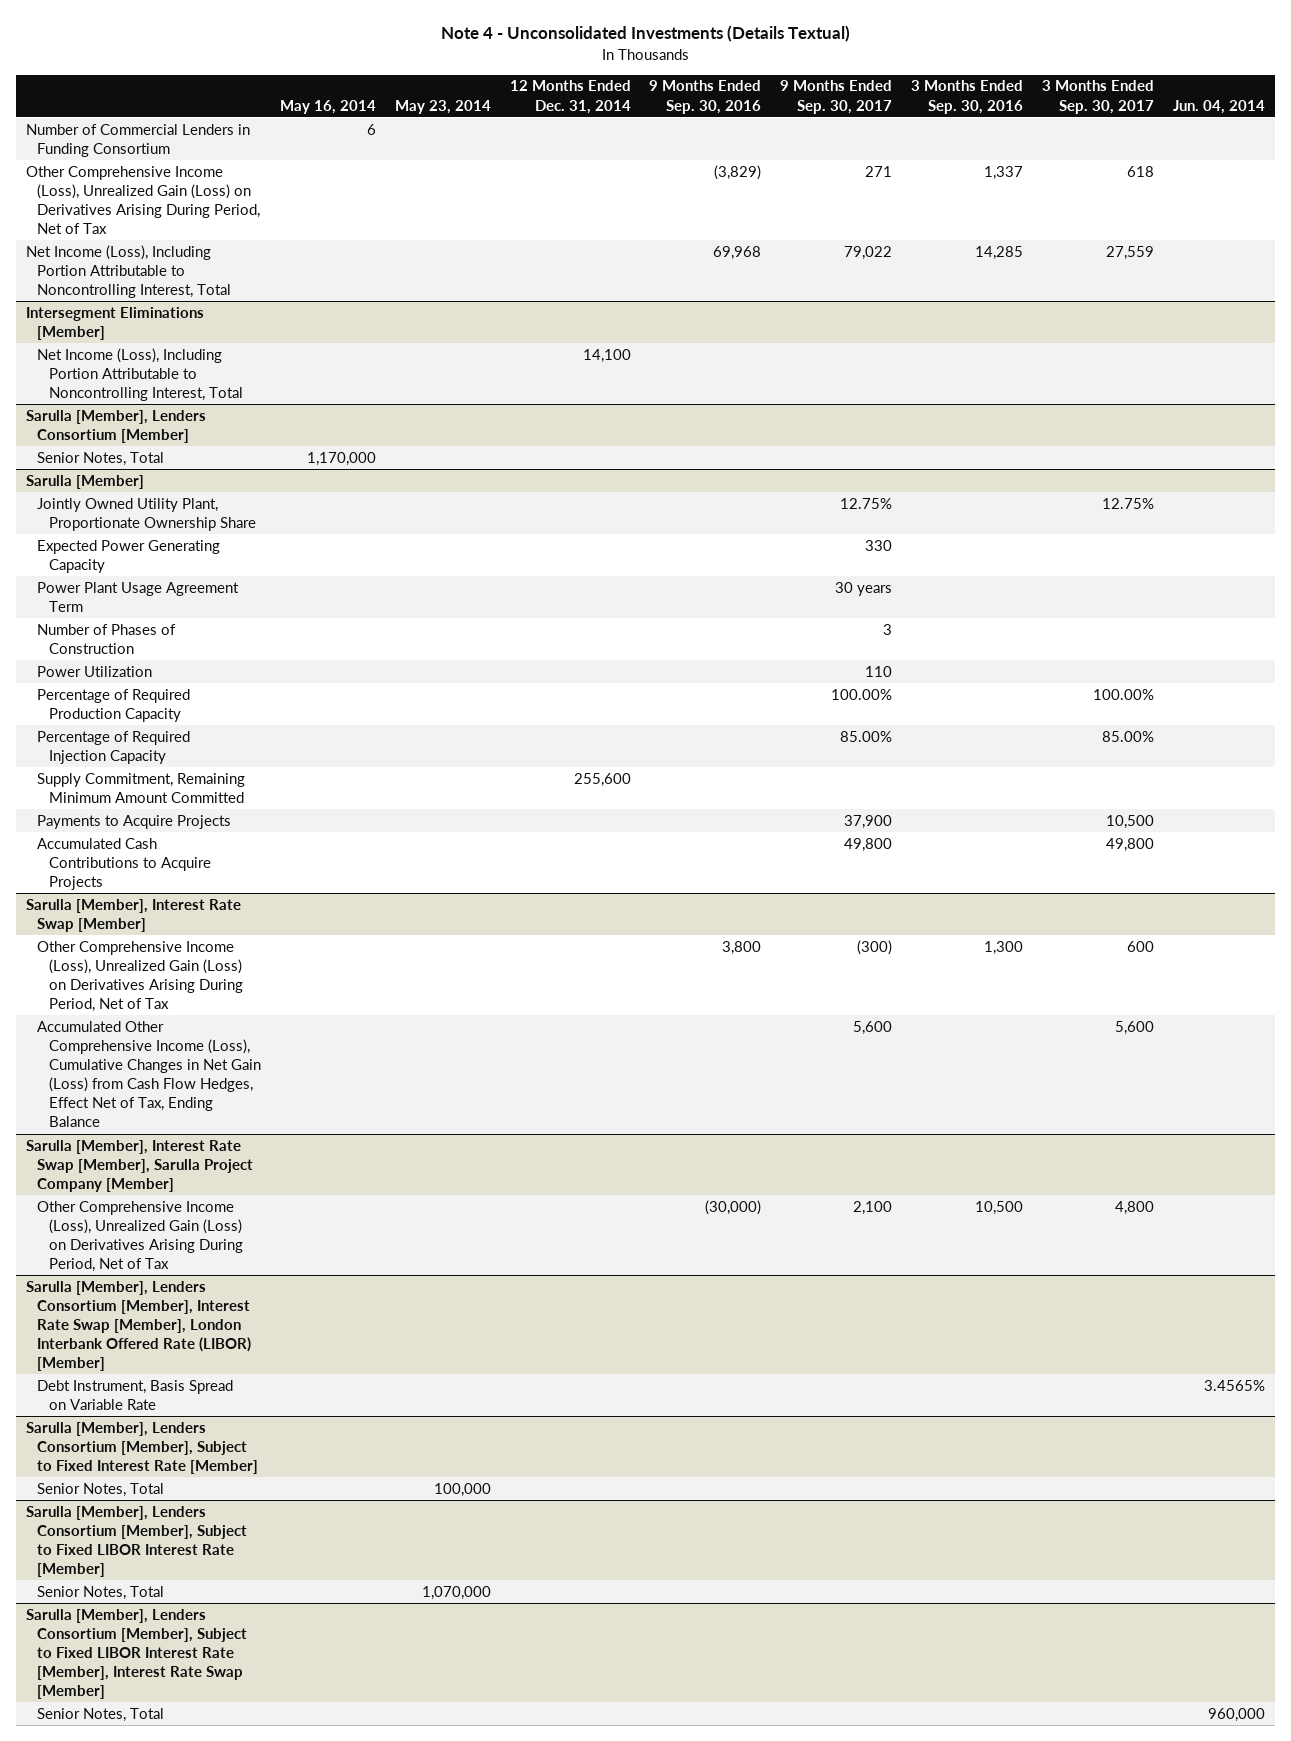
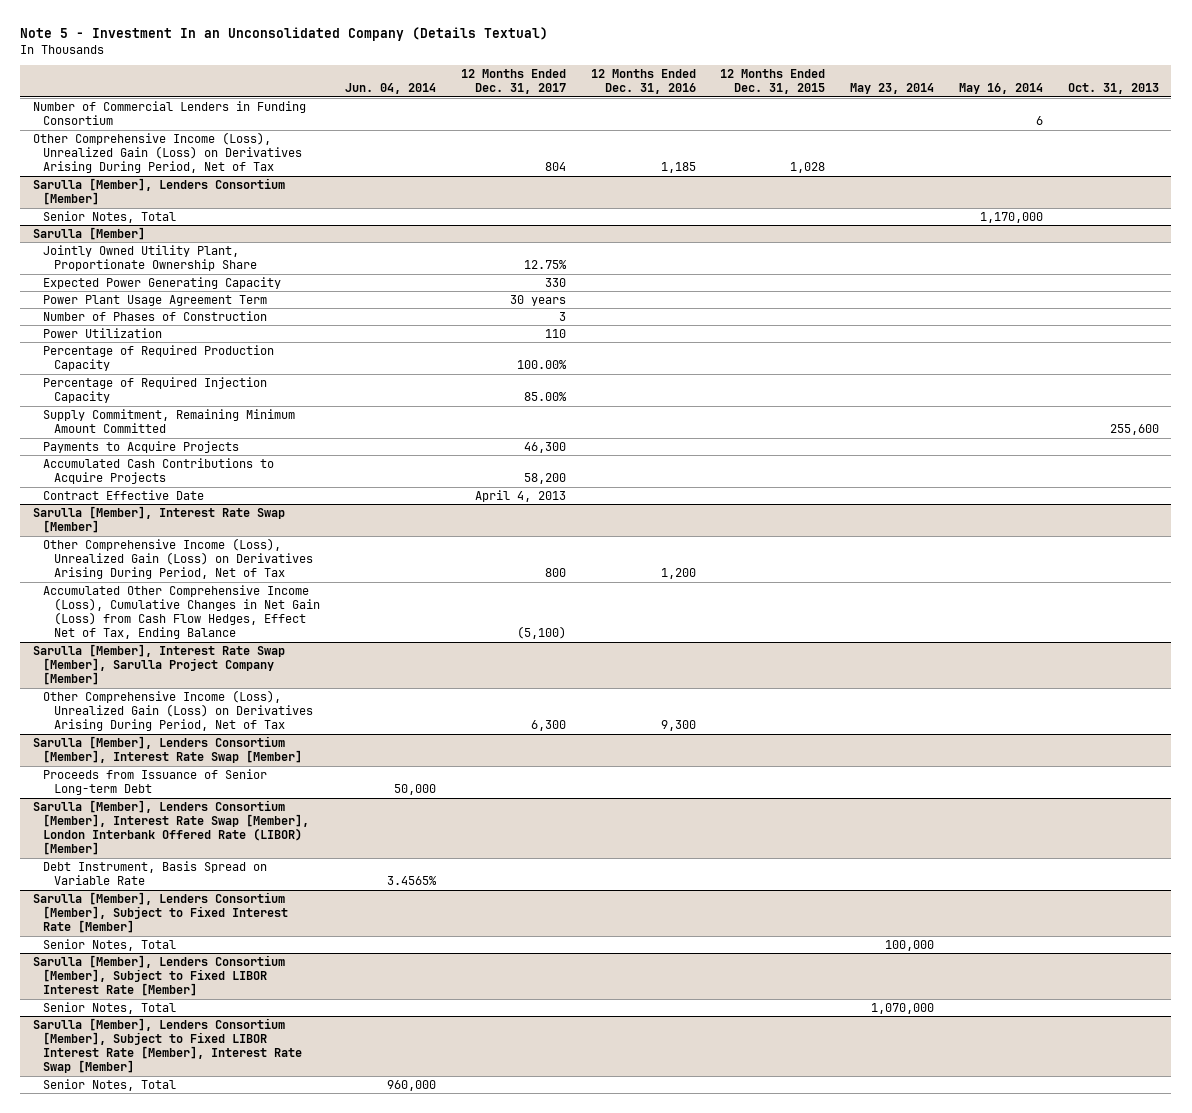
[440,25,850,43] Note 4 - Unconsolidated Investments (Details Textual) -> [20,27,549,42] Note 5 - Investment In an Unconsolidated Company (Details Textual)
[509,80,631,114] 12 Months Ended Dec. 31, 2014 -> none
[649,80,762,114] 9 Months Ended Sep. 30, 2016 -> none
[780,80,893,114] 9 Months Ended Sep. 30, 2017 -> none
[911,80,1024,114] 3 Months Ended Sep. 30, 2016 -> none
[1042,80,1155,114] 3 Months Ended Sep. 30, 2017 -> none
none -> [460,69,566,95] 12 Months Ended Dec. 31, 2017
none -> [590,69,696,95] 12 Months Ended Dec. 31, 2016
none -> [720,69,826,95] 12 Months Ended Dec. 31, 2015
none -> [1067,83,1159,95] Oct. 31, 2013
[25,244,232,299] Net Income (Loss), Including Portion Attributable to Noncontrolling Interest, Total -> none
[25,306,204,341] Intersegment Eliminations [Member] -> none
[37,347,243,402] Net Income (Loss), Including Portion Attributable to Noncontrolling Interest, Total -> none
none -> [43,489,205,500] Contract Effective Date
none -> [32,735,303,764] Sarulla [Member], Lenders Consortium [Member], Interest Rate Swap [Member]
none -> [43,768,268,796] Proceeds from Issuance of Senior Long-term Debt

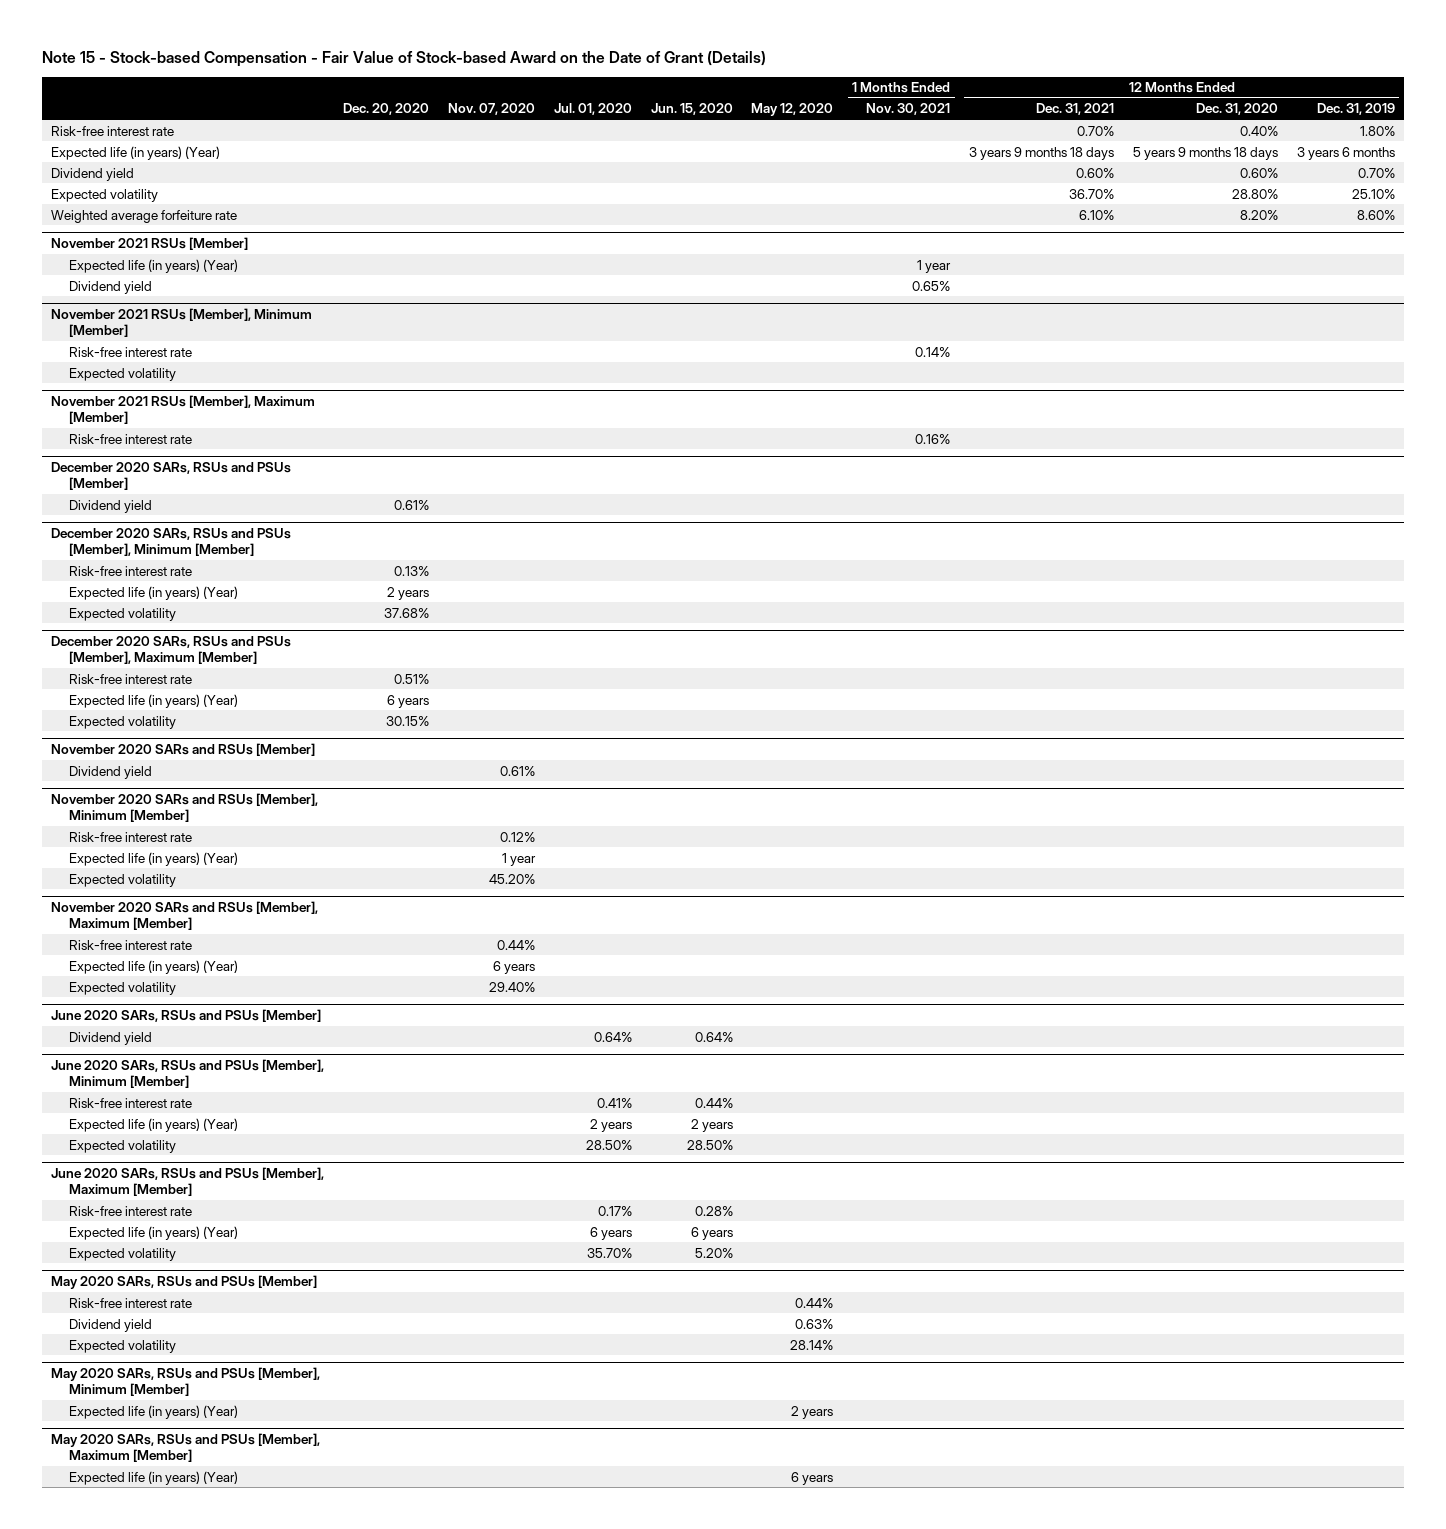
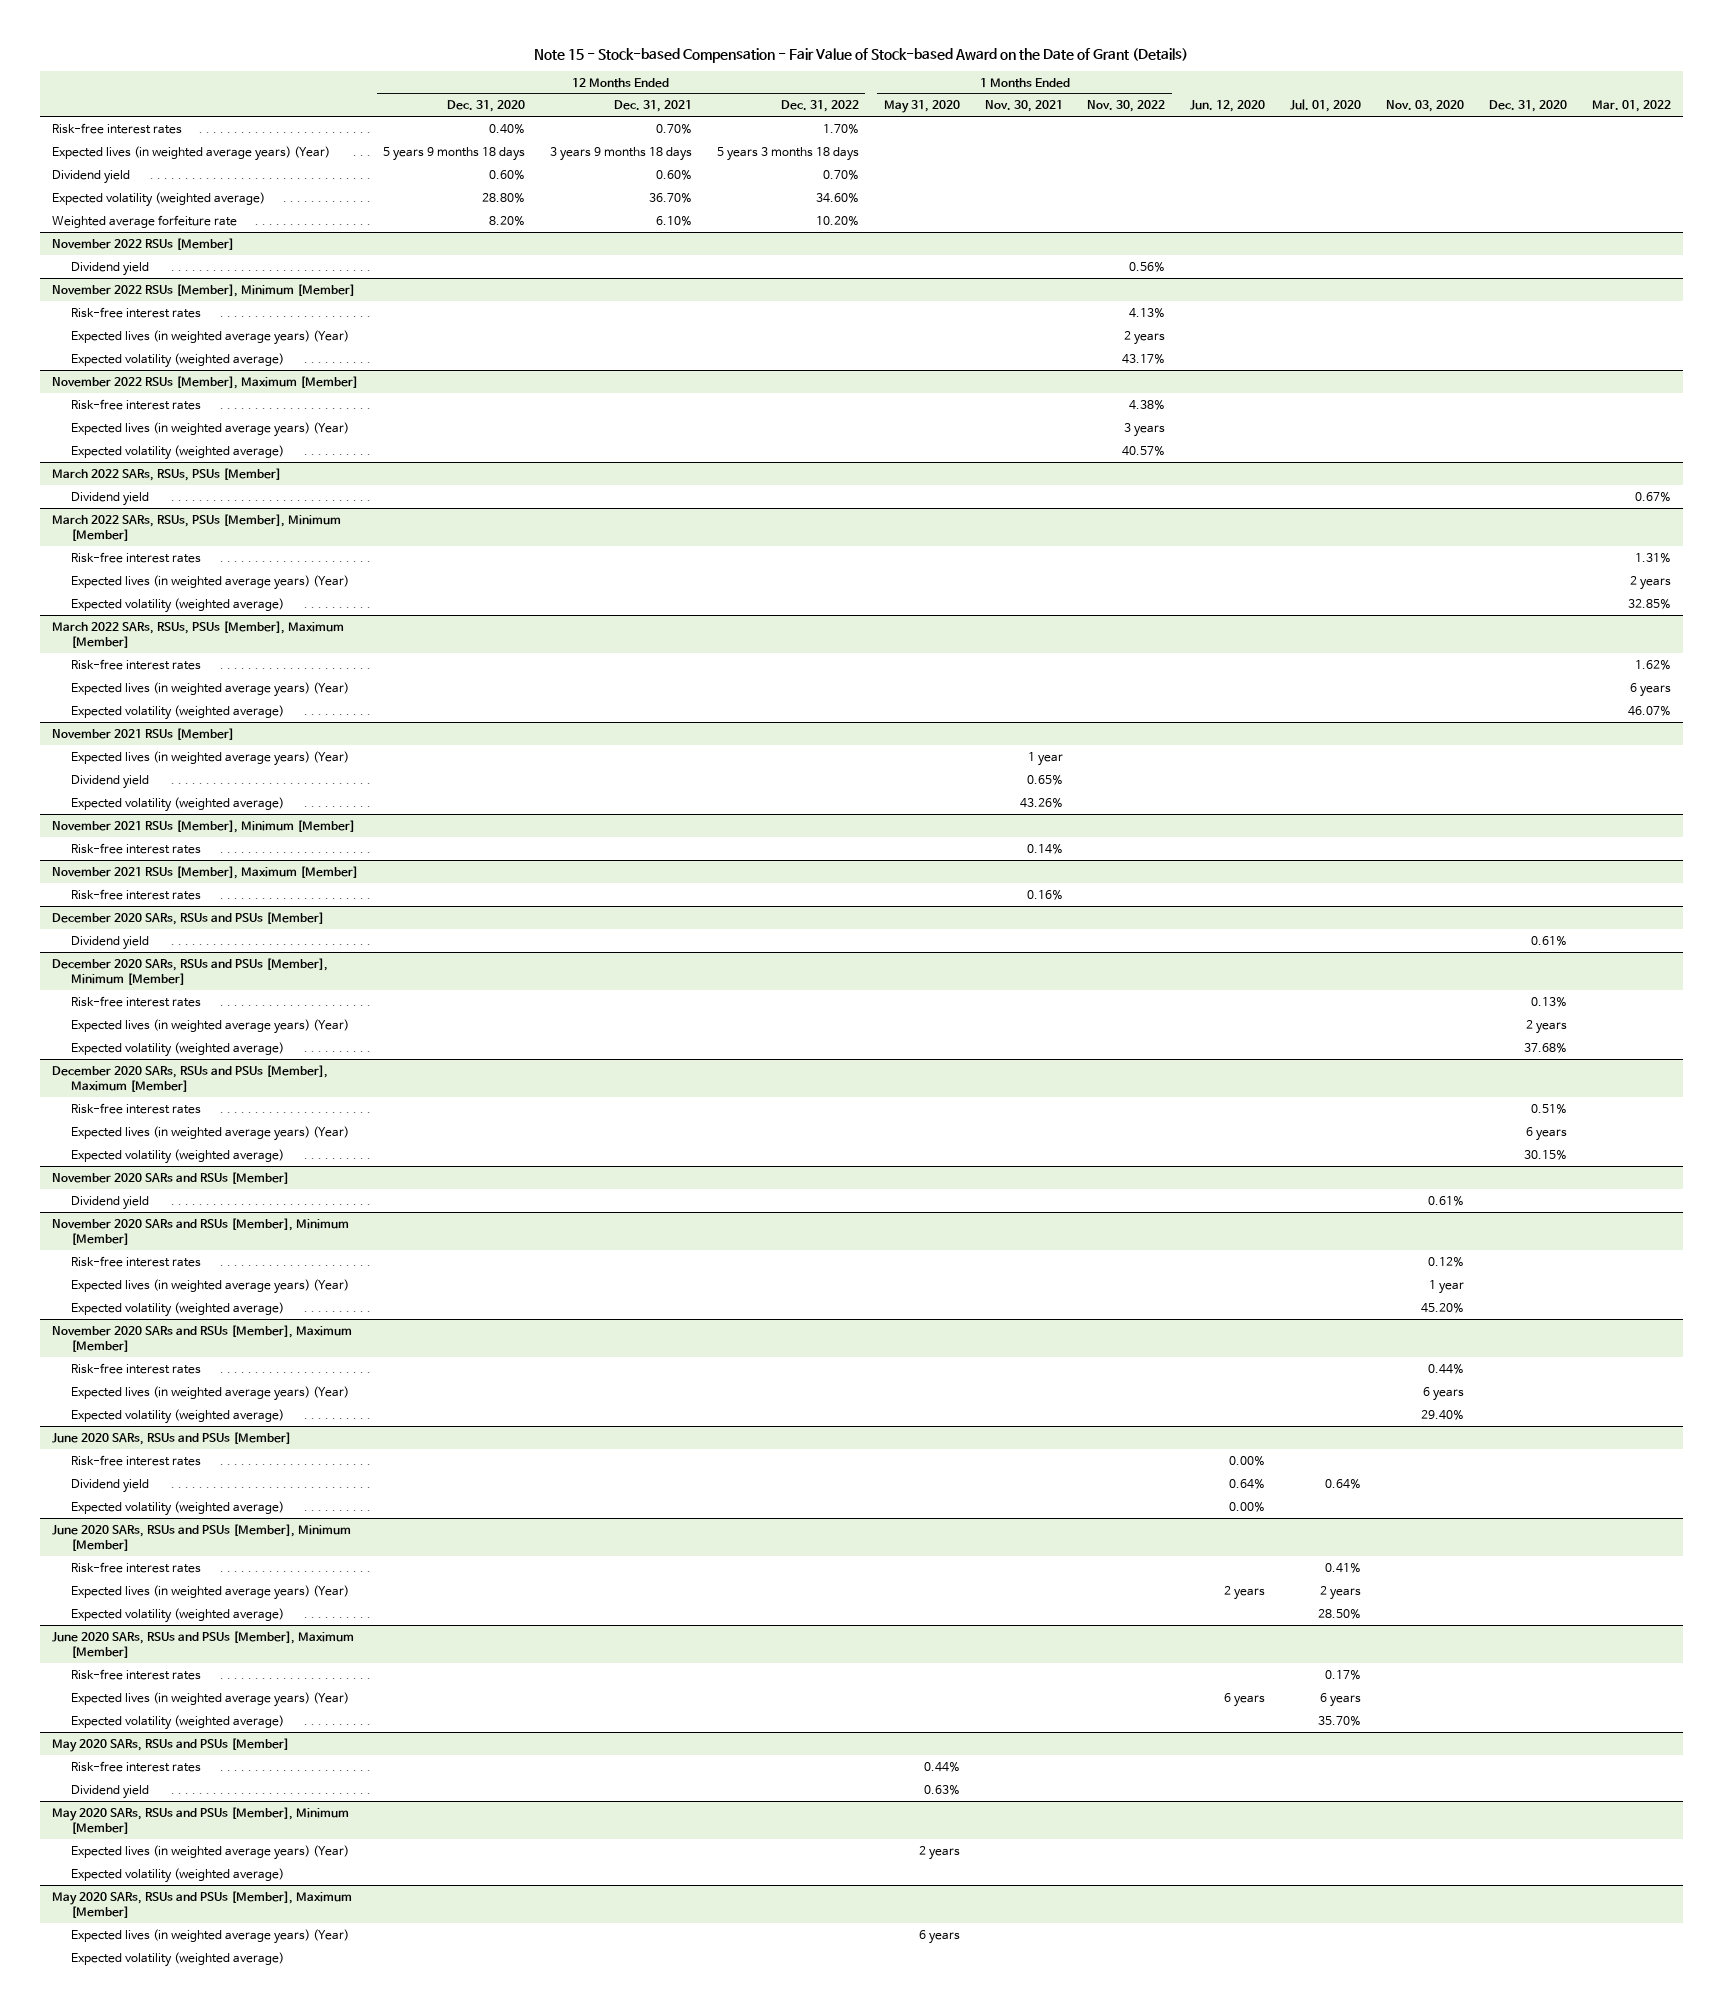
[343,103,430,116] Dec. 20, 2020 -> none
[447,103,535,116] Nov. 07, 2020 -> none
[650,103,733,116] Jun. 15, 2020 -> none
[751,103,834,117] May 12, 2020 -> none
[1316,103,1395,116] Dec. 31, 2019 -> none
none -> [780,100,859,113] Dec. 31, 2022
none -> [883,100,960,114] May 31, 2020
none -> [1087,100,1166,113] Nov. 30, 2022
none -> [1190,100,1266,113] Jun. 12, 2020
none -> [1386,100,1465,113] Nov. 03, 2020
none -> [1488,100,1567,113] Dec. 31, 2020
none -> [1591,100,1671,113] Mar. 01, 2022
[51,125,175,136] Risk-free interest rate -> [52,122,183,134] Risk-free interest rates
[51,145,221,160] Expected life (in years) (Year) -> [52,145,331,161] Expected lives (in weighted average years) (Year)
[51,188,159,202] Expected volatility -> [52,191,266,207] Expected volatility (weighted average)
none -> [52,237,235,250] November 2022 RSUs [Member]
none -> [71,261,150,276] Dividend yield
none -> [52,283,356,297] November 2022 RSUs [Member], Minimum [Member]
none -> [71,306,202,318] Risk-free interest rates
none -> [71,329,350,345] Expected lives (in weighted average years) (Year)
none -> [71,352,285,368] Expected volatility (weighted average)
none -> [52,375,359,389] November 2022 RSUs [Member], Maximum [Member]
none -> [71,398,202,410] Risk-free interest rates
none -> [71,421,350,437] Expected lives (in weighted average years) (Year)
none -> [71,444,285,460] Expected volatility (weighted average)
none -> [52,467,282,481] March 2022 SARs, RSUs, PSUs [Member]
none -> [71,491,150,506] Dividend yield
none -> [52,513,342,541] March 2022 SARs, RSUs, PSUs [Member], Minimum [Member]
none -> [71,551,202,563] Risk-free interest rates
none -> [71,574,350,590] Expected lives (in weighted average years) (Year)
none -> [71,597,285,613] Expected volatility (weighted average)
none -> [52,620,345,648] March 2022 SARs, RSUs, PSUs [Member], Maximum [Member]
none -> [71,658,202,670] Risk-free interest rates
none -> [71,681,350,697] Expected lives (in weighted average years) (Year)
none -> [71,704,285,720] Expected volatility (weighted average)
[68,258,238,273] Expected life (in years) (Year) -> [71,750,350,766] Expected lives (in weighted average years) (Year)
none -> [71,796,285,812] Expected volatility (weighted average)
[68,367,176,381] Expected volatility -> none
[68,346,192,357] Risk-free interest rate -> [71,842,202,854] Risk-free interest rates
[68,433,192,444] Risk-free interest rate -> [71,888,202,900] Risk-free interest rates
[68,565,192,576] Risk-free interest rate -> [71,995,202,1007] Risk-free interest rates
[68,585,238,600] Expected life (in years) (Year) -> [71,1018,350,1034] Expected lives (in weighted average years) (Year)
[68,607,176,621] Expected volatility -> [71,1041,285,1057] Expected volatility (weighted average)
[68,673,192,684] Risk-free interest rate -> [71,1102,202,1114] Risk-free interest rates
[68,693,238,708] Expected life (in years) (Year) -> [71,1125,350,1141] Expected lives (in weighted average years) (Year)
[68,715,176,729] Expected volatility -> [71,1148,285,1164] Expected volatility (weighted average)
[68,831,192,842] Risk-free interest rate -> [71,1255,202,1267] Risk-free interest rates
[68,851,238,866] Expected life (in years) (Year) -> [71,1278,350,1294] Expected lives (in weighted average years) (Year)
[68,873,176,887] Expected volatility -> [71,1301,285,1317] Expected volatility (weighted average)
[68,939,192,950] Risk-free interest rate -> [71,1362,202,1374] Risk-free interest rates
[68,959,238,974] Expected life (in years) (Year) -> [71,1385,350,1401] Expected lives (in weighted average years) (Year)
[68,981,176,995] Expected volatility -> [71,1408,285,1424] Expected volatility (weighted average)
none -> [71,1454,202,1466] Risk-free interest rates
none -> [71,1500,285,1516] Expected volatility (weighted average)
[68,1097,192,1108] Risk-free interest rate -> [71,1561,202,1573] Risk-free interest rates
[68,1117,238,1132] Expected life (in years) (Year) -> [71,1584,350,1600] Expected lives (in weighted average years) (Year)
[68,1139,176,1153] Expected volatility -> [71,1607,285,1623] Expected volatility (weighted average)
[68,1205,192,1216] Risk-free interest rate -> [71,1668,202,1680] Risk-free interest rates
[68,1225,238,1240] Expected life (in years) (Year) -> [71,1691,350,1707] Expected lives (in weighted average years) (Year)
[68,1247,176,1261] Expected volatility -> [71,1714,285,1730] Expected volatility (weighted average)
[68,1297,192,1308] Risk-free interest rate -> [71,1760,202,1772] Risk-free interest rates
[68,1339,176,1353] Expected volatility -> none
[68,1404,238,1419] Expected life (in years) (Year) -> [71,1844,350,1860] Expected lives (in weighted average years) (Year)
none -> [71,1867,285,1883] Expected volatility (weighted average)
[68,1470,238,1485] Expected life (in years) (Year) -> [71,1928,350,1944] Expected lives (in weighted average years) (Year)
none -> [71,1951,285,1967] Expected volatility (weighted average)

